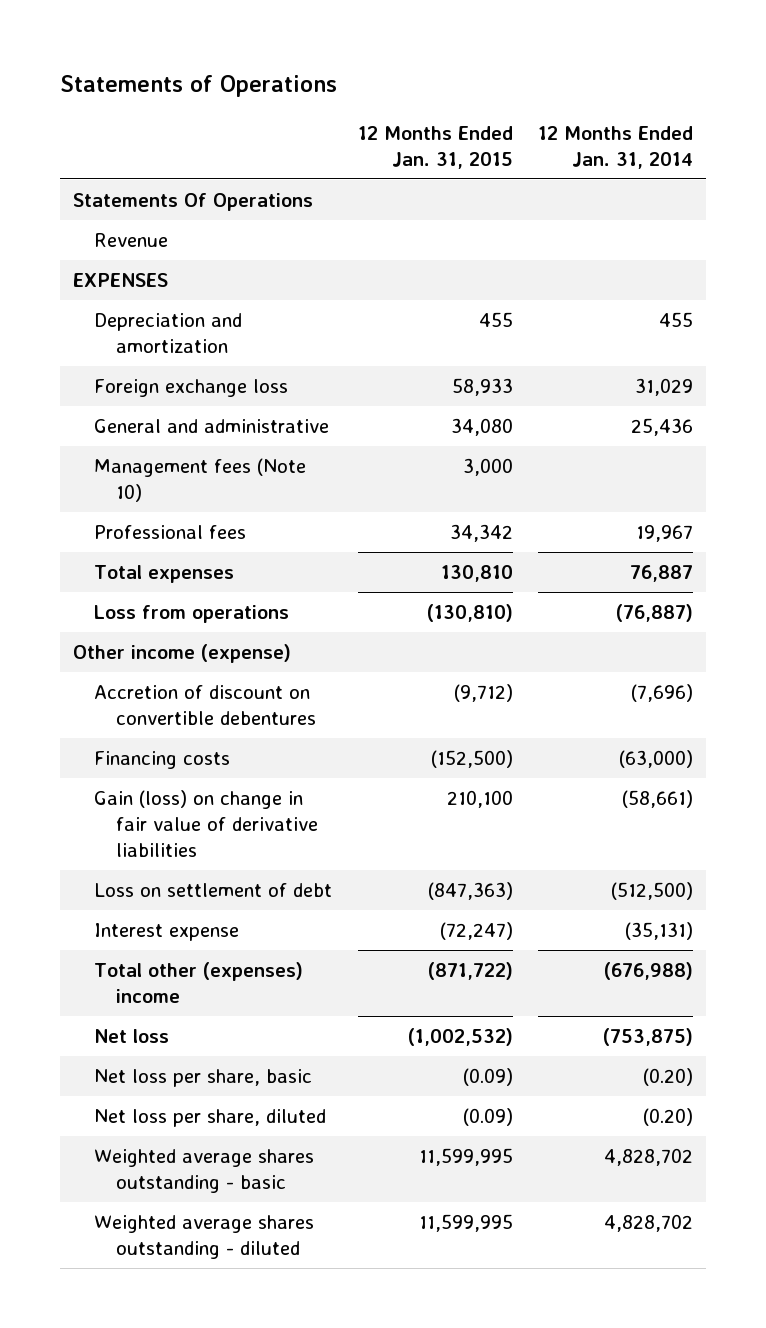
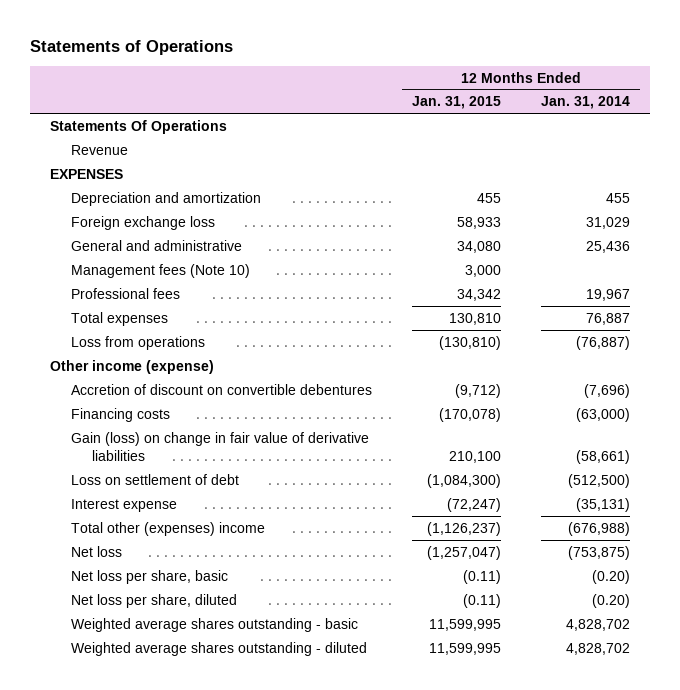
[430,750,513,769] (152,500) -> [438,407,501,422] (170,078)
[427,882,513,901] (847,363) -> [426,473,501,488] (1,084,300)
[427,962,513,981] (871,722) -> [426,521,501,536] (1,126,237)
[407,1028,513,1047] (1,002,532) -> [426,545,501,560] (1,257,047)
[462,1068,513,1087] (0.09) -> [462,569,501,584] (0.11)
[462,1108,513,1127] (0.09) -> [462,593,501,608] (0.11)

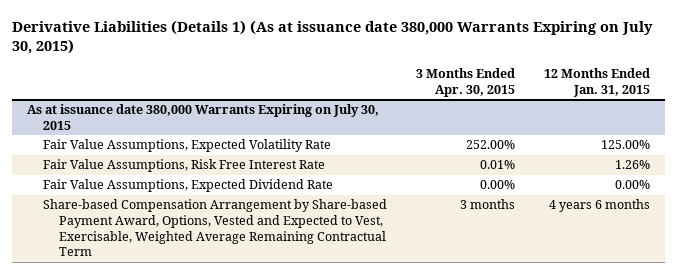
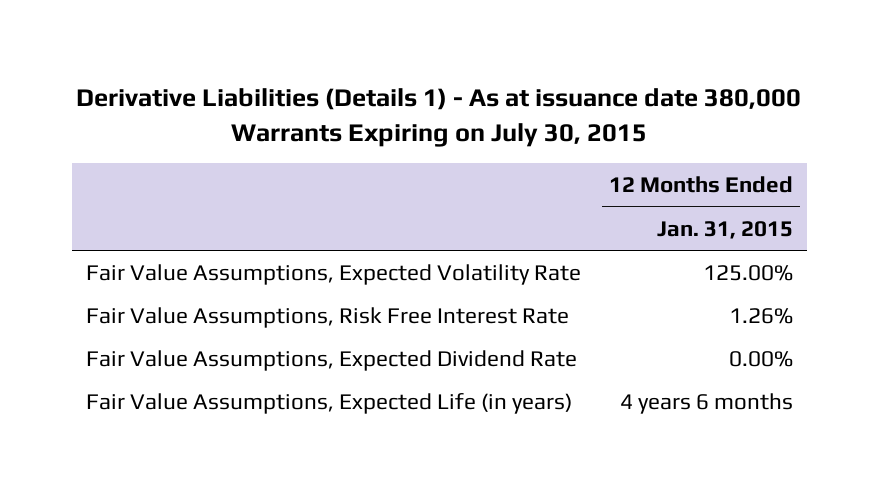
[12,19,654,55] Derivative Liabilities (Details 1) (As at issuance date 380,000 Warrants Expiring on July 30, 2015) -> [76,88,802,148] Derivative Liabilities (Details 1) - As at issuance date 380,000 Warrants Expiring on July 30, 2015
[416,68,516,97] 3 Months Ended Apr. 30, 2015 -> none
[26,104,379,131] As at issuance date 380,000 Warrants Expiring on July 30, 2015 -> none
[42,199,387,257] Share-based Compensation Arrangement by Share-based Payment Award, Options, Vested and Expected to Vest, Exercisable, Weighted Average Remaining Contractual Term -> none
none -> [85,392,572,414] Fair Value Assumptions, Expected Life (in years)

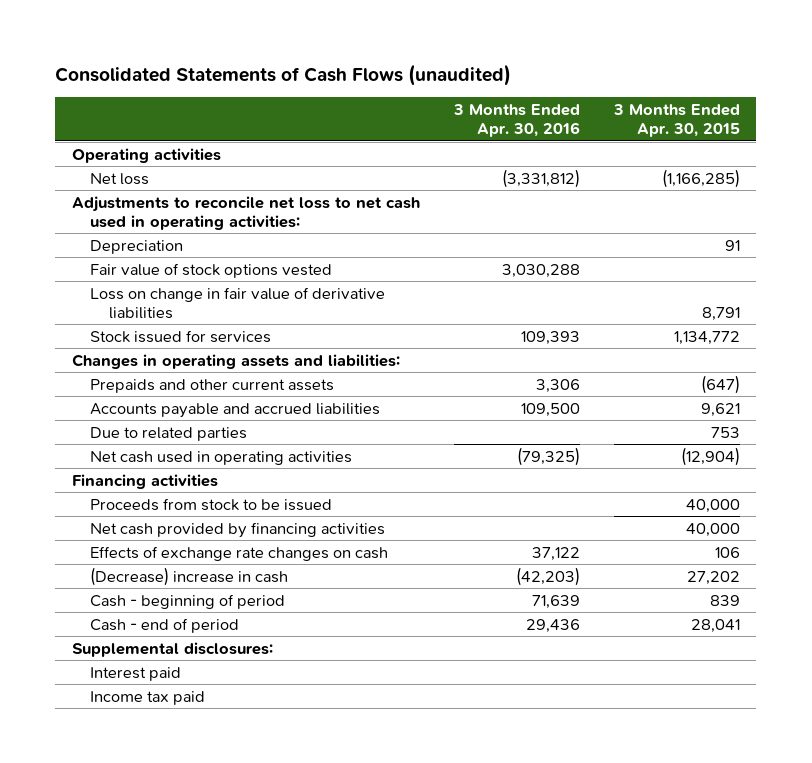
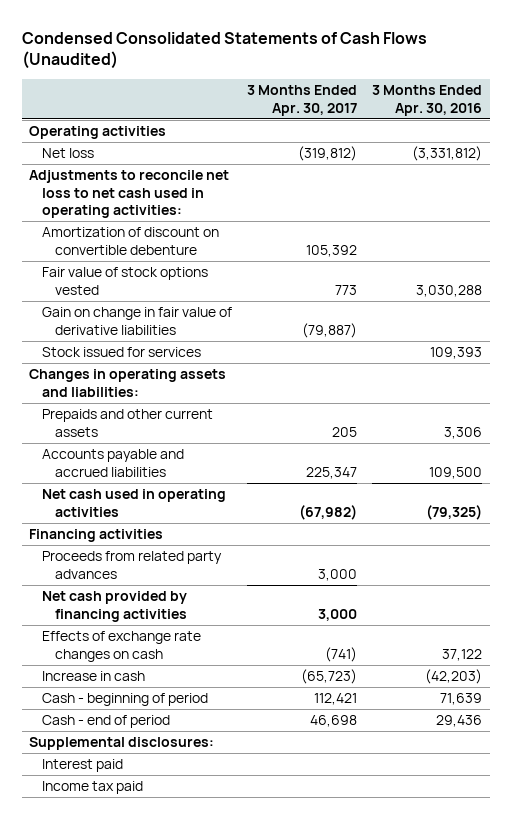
[55,63,512,86] Consolidated Statements of Cash Flows (unaudited) -> [21,31,427,70] Condensed Consolidated Statements of Cash Flows (Unaudited)
[612,104,740,138] 3 Months Ended Apr. 30, 2015 -> none
none -> [247,85,358,117] 3 Months Ended Apr. 30, 2017
[90,239,184,254] Depreciation -> none
none -> [42,227,220,255] Amortization of discount on convertible debenture
[90,286,386,319] Loss on change in fair value of derivative liabilities -> [42,307,233,335] Gain on change in fair value of derivative liabilities
[90,426,248,441] Due to related parties -> none
[90,497,333,511] Proceeds from stock to be issued -> none
none -> [42,551,223,579] Proceeds from related party advances
[90,566,289,586] (Decrease) increase in cash -> [42,671,146,682] Increase in cash

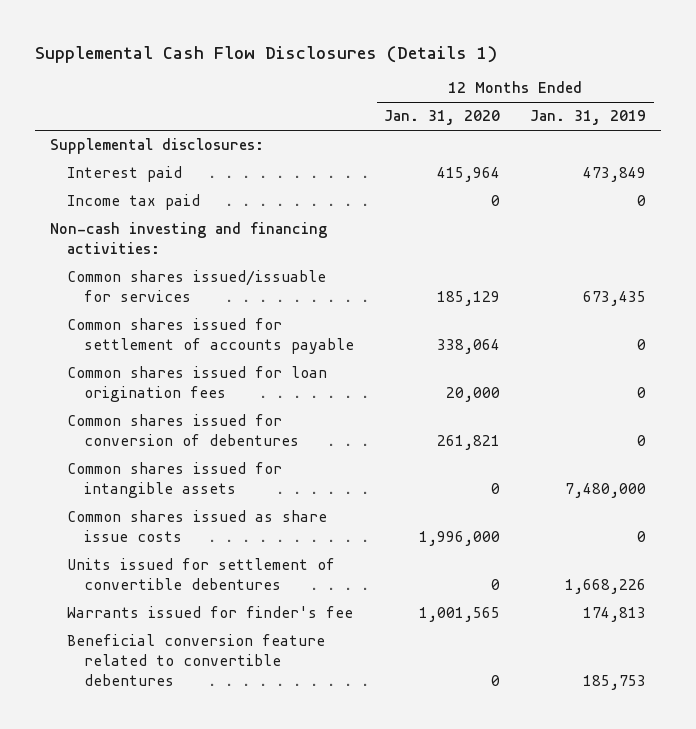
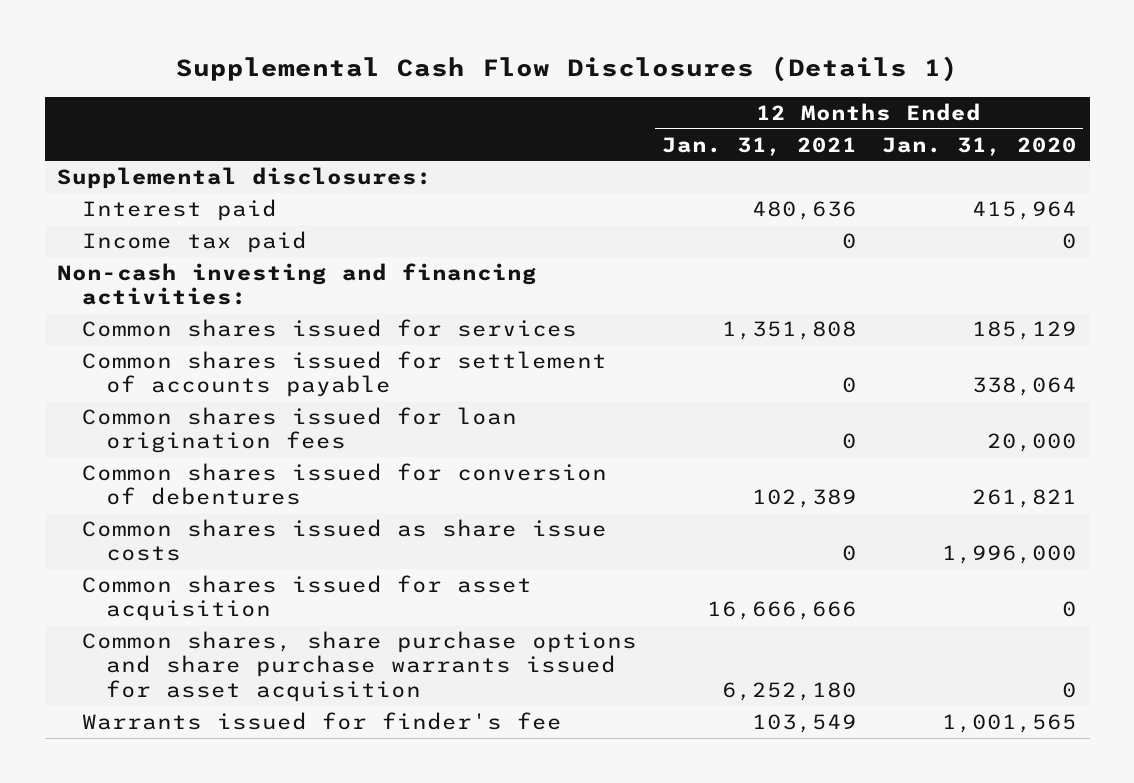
[530,110,647,126] Jan. 31, 2019 -> none
none -> [661,136,857,156] Jan. 31, 2021
[66,270,326,302] Common shares issued/issuable for services -> [81,319,577,338] Common shares issued for services
[66,462,282,498] Common shares issued for intangible assets -> none
[66,558,335,590] Units issued for settlement of convertible debentures -> none
none -> [81,575,532,622] Common shares issued for asset acquisition
none -> [81,631,637,702] Common shares, share purchase options and share purchase warrants issued for asset acquisition
[66,634,325,686] Beneficial conversion feature related to convertible debentures -> none

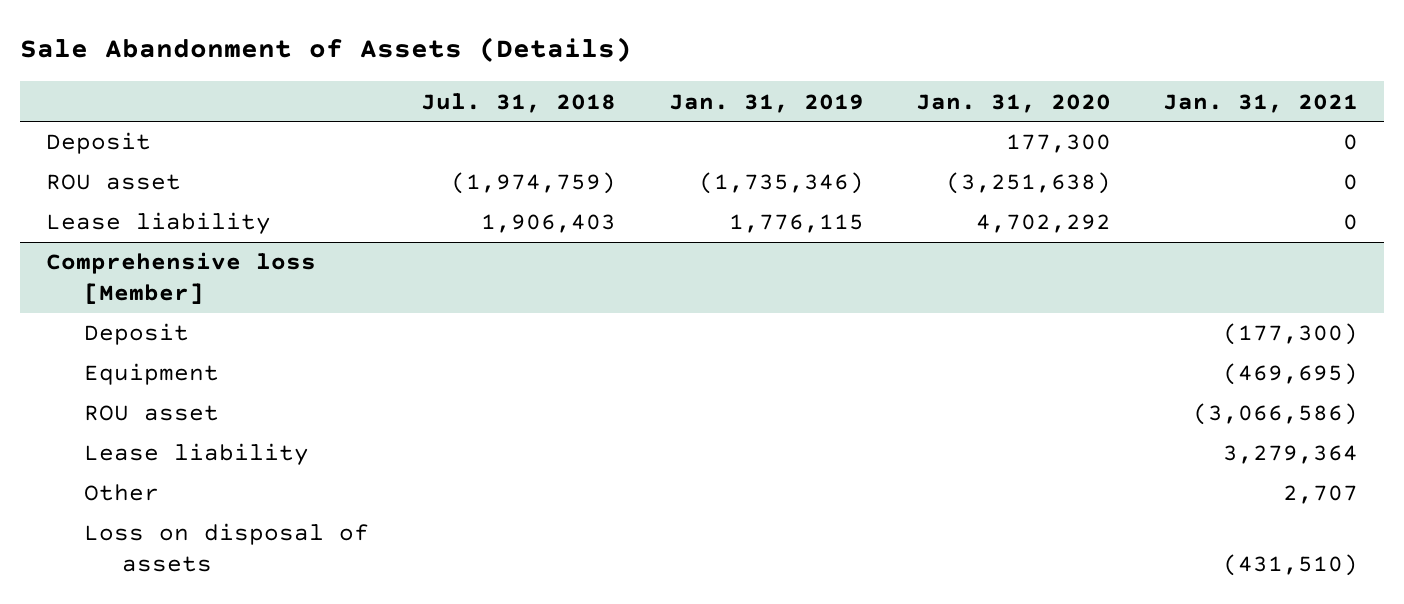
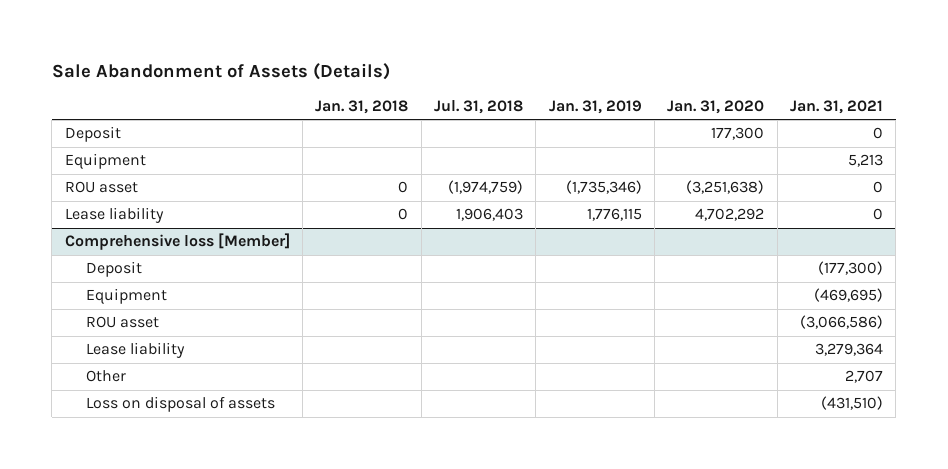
none -> [315,100,409,115] Jan. 31, 2018
none -> [64,153,146,170] Equipment

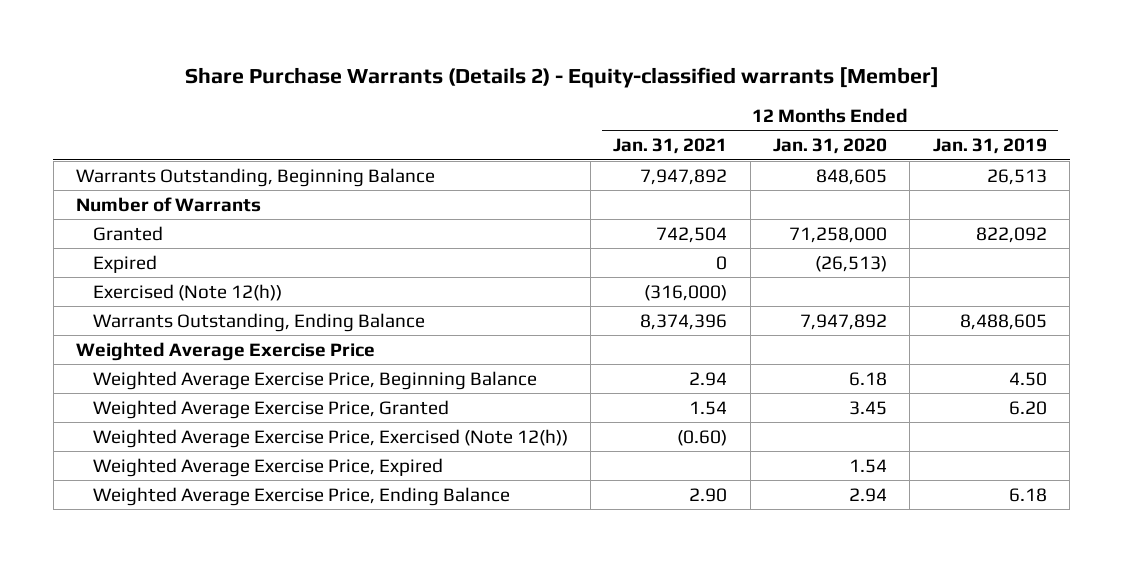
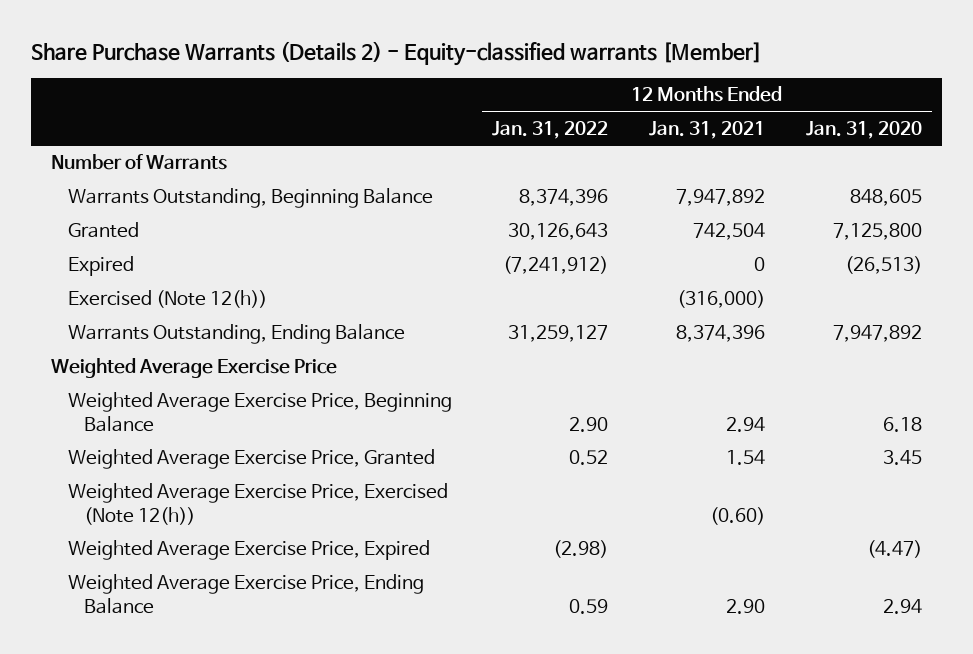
[932,138,1047,155] Jan. 31, 2019 -> none
none -> [492,120,609,139] Jan. 31, 2022
[76,167,436,187] Warrants Outstanding, Beginning Balance -> [67,188,433,209] Warrants Outstanding, Beginning Balance
[789,226,888,243] 71,258,000 -> [832,223,922,241] 7,125,800
[849,458,888,473] 1.54 -> [866,540,922,559] (4.47)

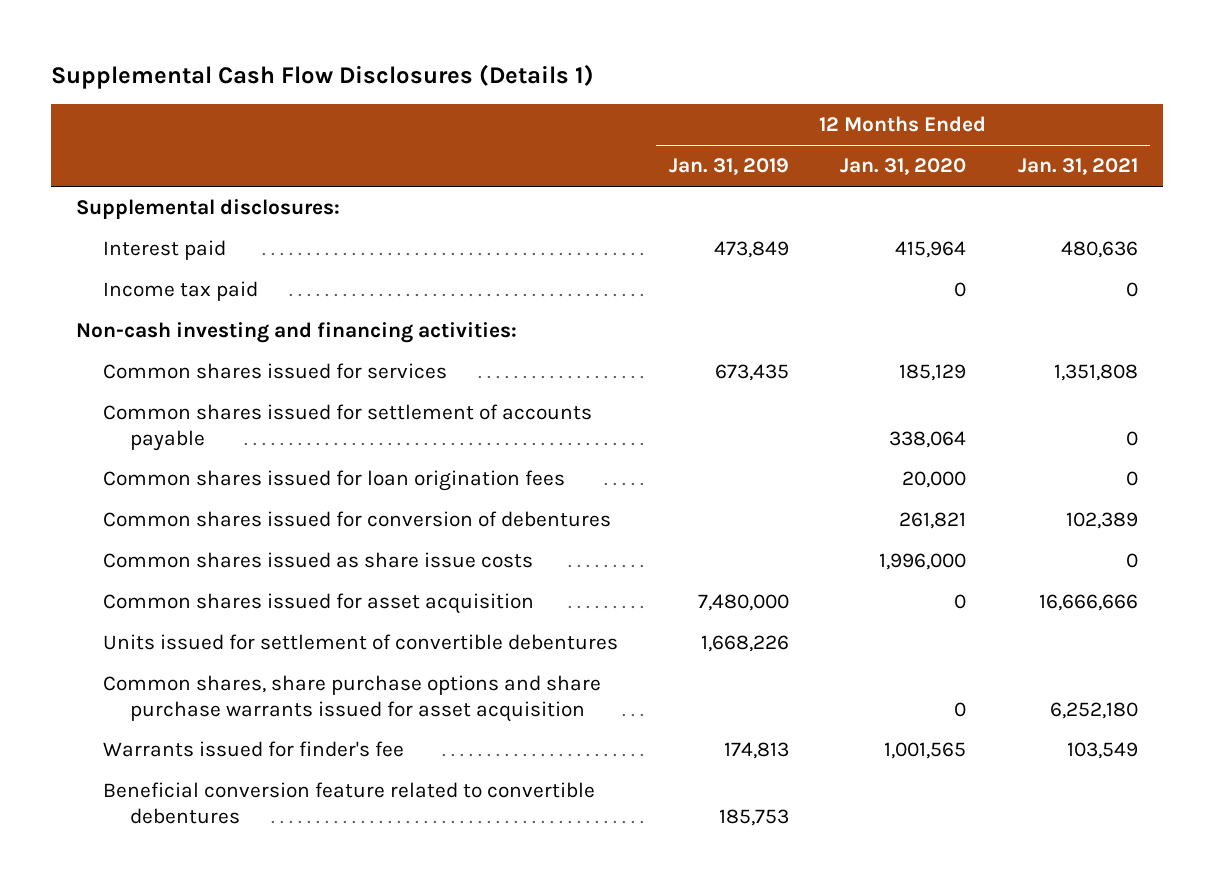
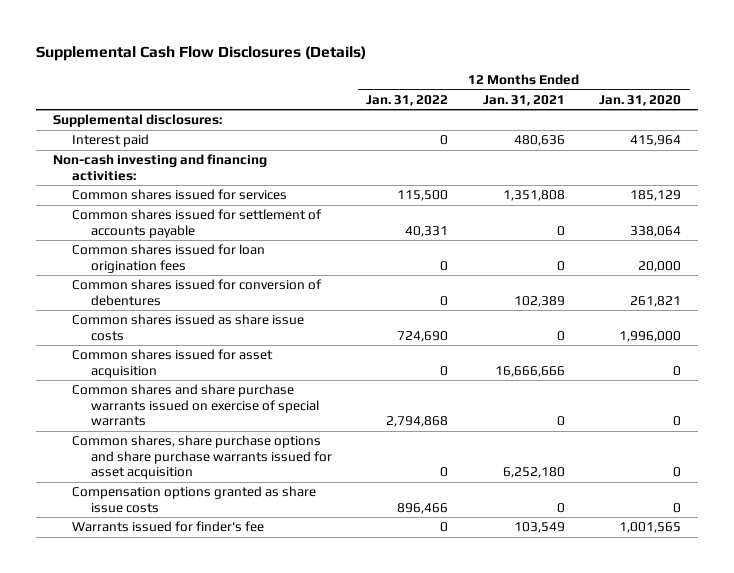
[50,64,594,90] Supplemental Cash Flow Disclosures (Details 1) -> [35,45,366,61] Supplemental Cash Flow Disclosures (Details)
[669,158,790,176] Jan. 31, 2019 -> none
none -> [366,94,449,106] Jan. 31, 2022
[103,281,259,302] Income tax paid -> none
[103,634,619,651] Units issued for settlement of convertible debentures -> none
none -> [71,384,319,427] Common shares and share purchase warrants issued on exercise of special warrants
none -> [71,486,316,513] Compensation options granted as share issue costs
[103,782,596,824] Beneficial conversion feature related to convertible debentures -> none

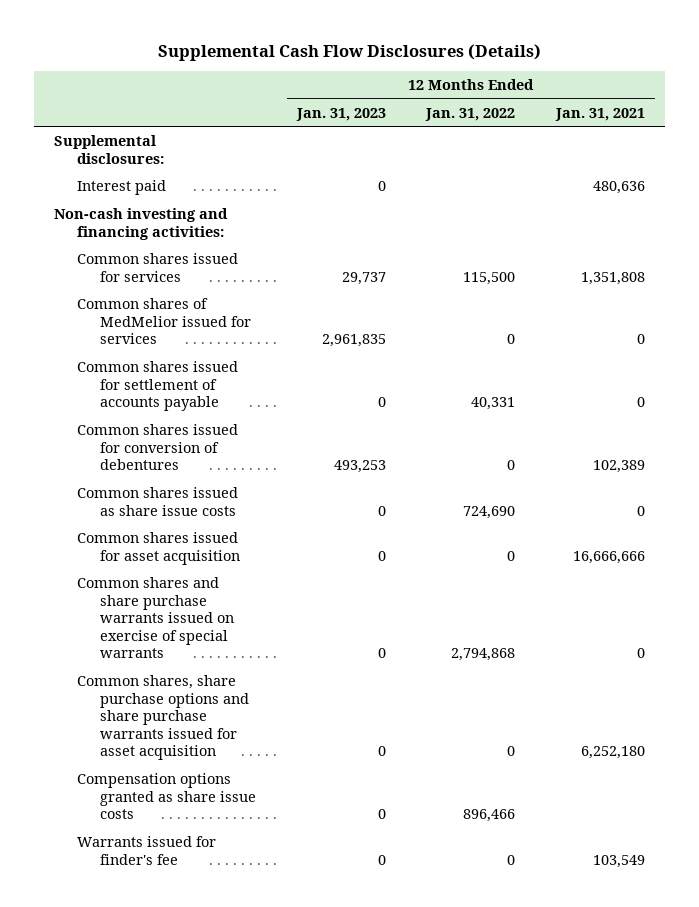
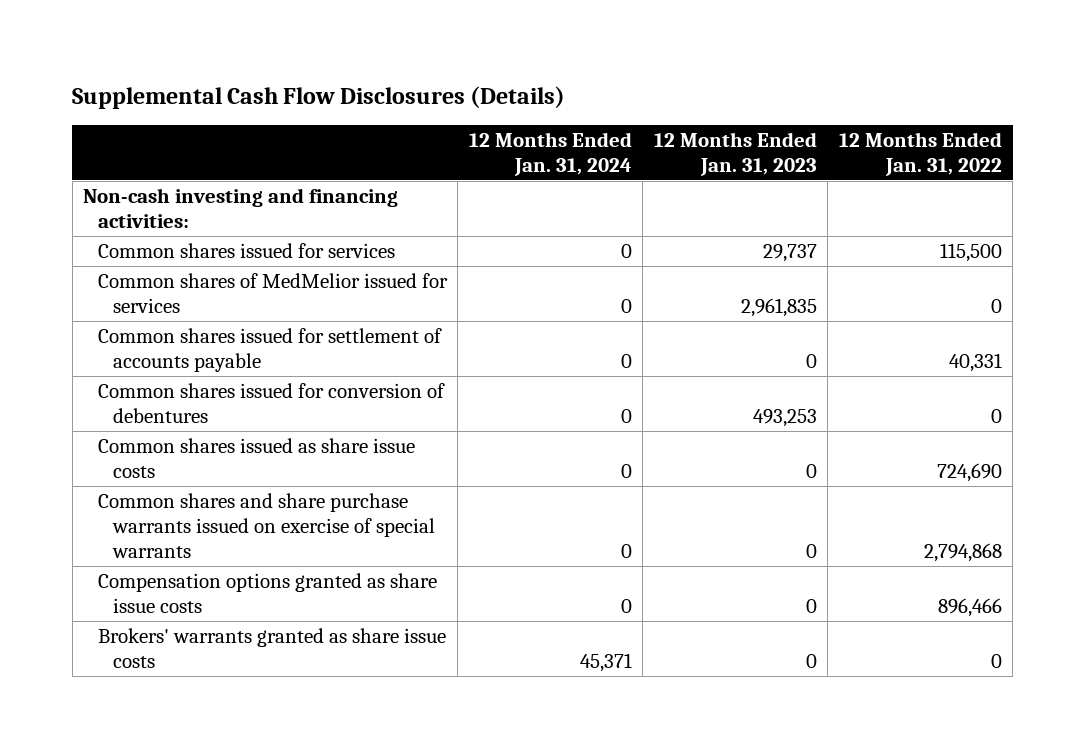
[554,107,645,121] Jan. 31, 2021 -> none
none -> [468,132,632,176] 12 Months Ended Jan. 31, 2024
[54,135,165,164] Supplemental disclosures: -> none
[77,180,167,196] Interest paid -> none
[77,532,241,565] Common shares issued for asset acquisition -> none
[77,675,250,761] Common shares, share purchase options and share purchase warrants issued for asset acquisition -> none
[77,836,217,865] Warrants issued for finder's fee -> [97,628,446,668] Brokers' warrants granted as share issue costs

